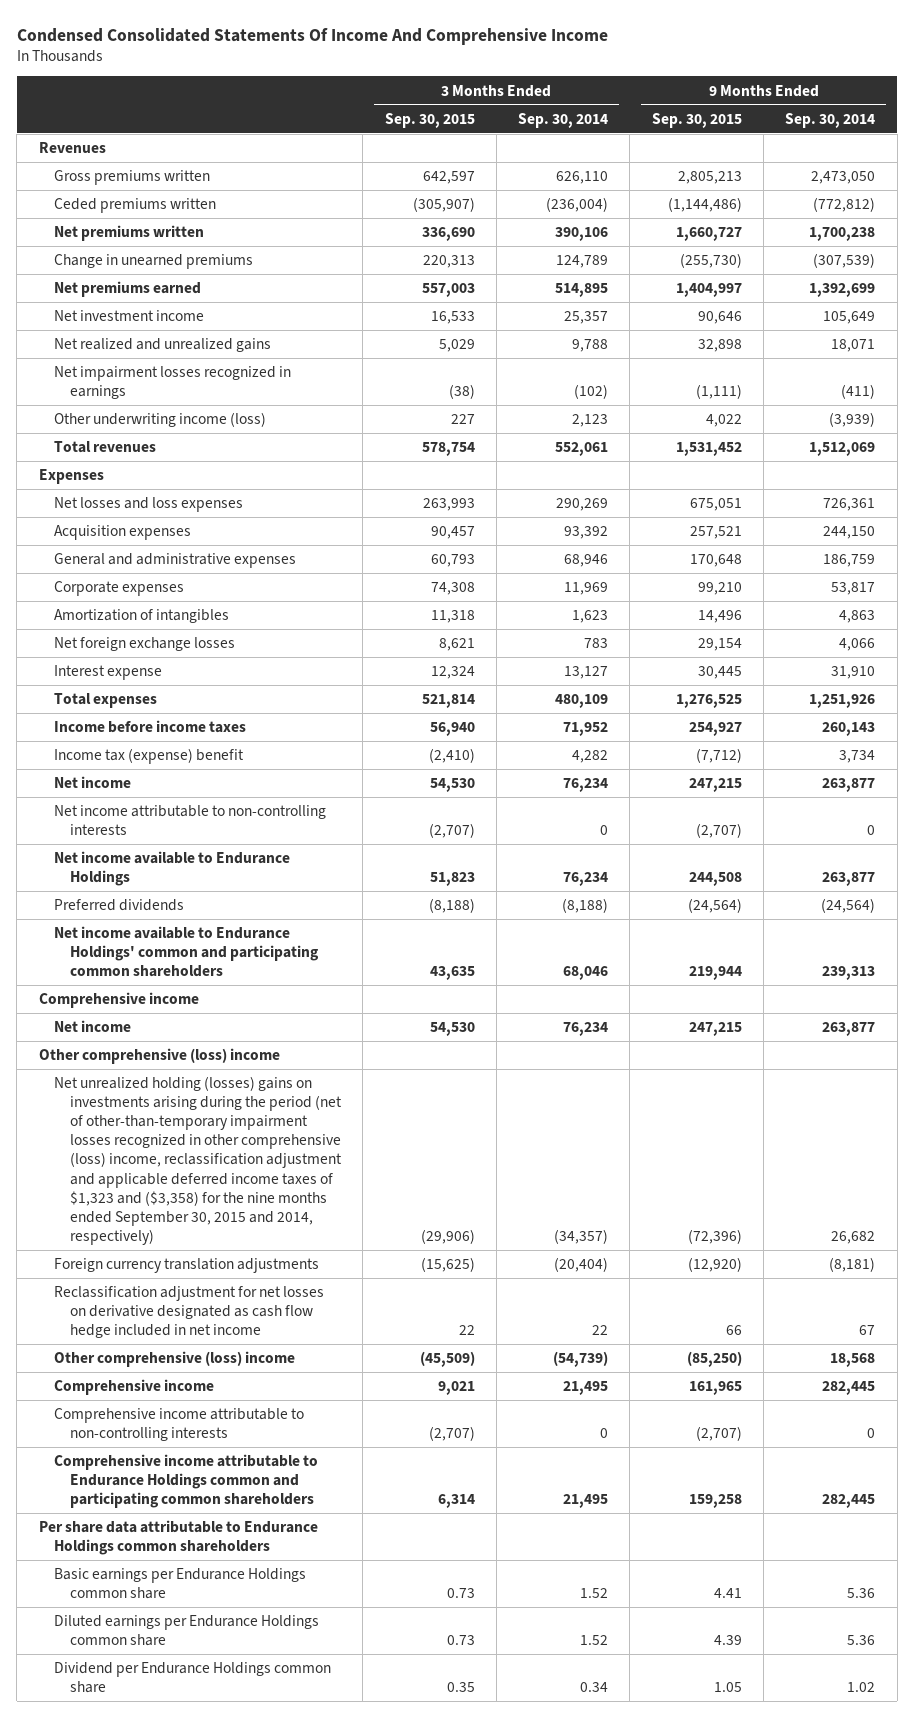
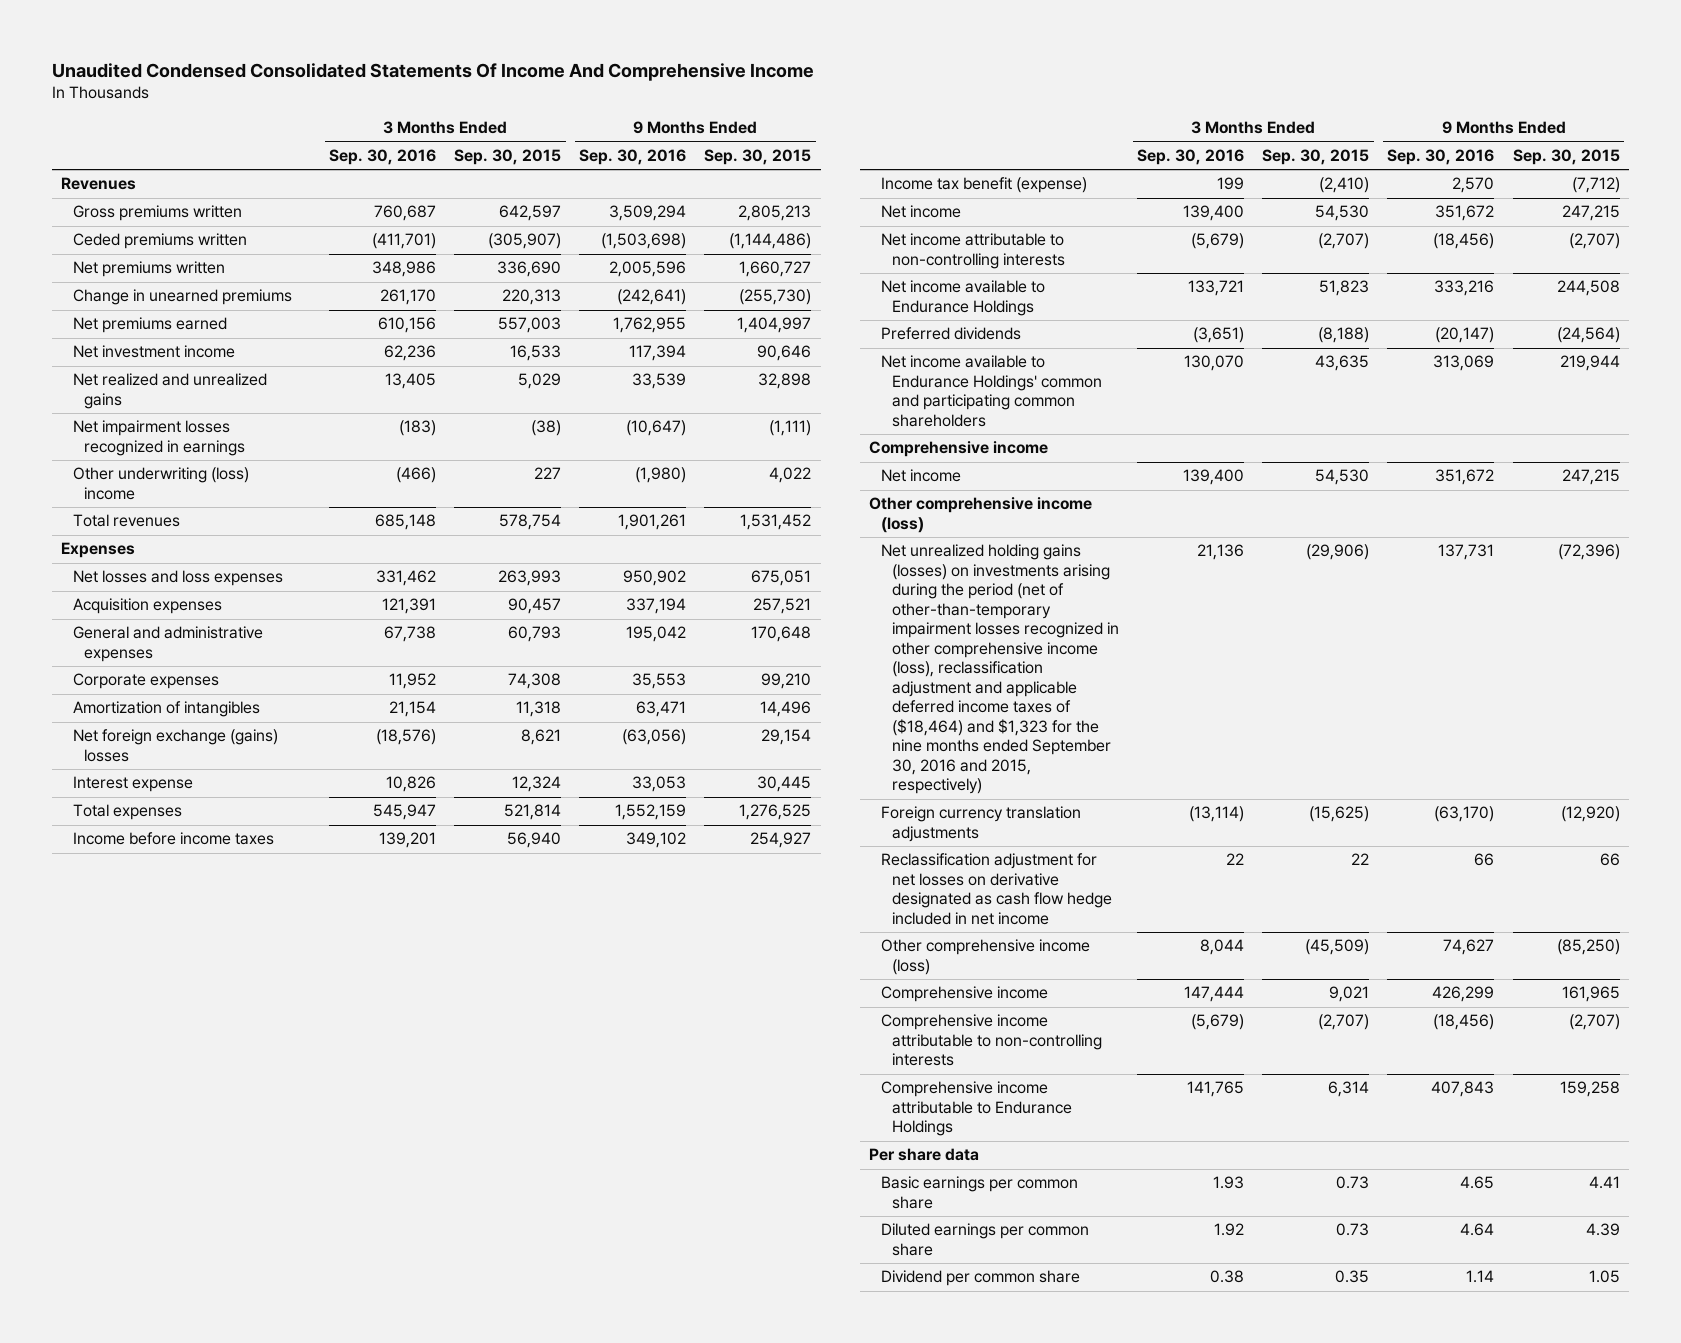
[16,27,608,45] Condensed Consolidated Statements Of Income And Comprehensive Income -> [52,62,815,81] Unaudited Condensed Consolidated Statements Of Income And Comprehensive Income
[518,112,609,128] Sep. 30, 2014 -> none
[785,112,876,128] Sep. 30, 2014 -> none
none -> [329,149,437,166] Sep. 30, 2016
none -> [579,149,687,166] Sep. 30, 2016
[54,412,267,428] Other underwriting income (loss) -> [72,467,249,500] Other underwriting (loss) income
[54,637,236,652] Net foreign exchange losses -> [72,729,278,762] Net foreign exchange (gains) losses
[54,748,245,765] Income tax (expense) benefit -> [880,177,1087,194] Income tax benefit (expense)
[38,1048,280,1065] Other comprehensive (loss) income -> [869,497,1093,533] Other comprehensive income (loss)
[54,1076,342,1245] Net unrealized holding (losses) gains on investments arising during the period (net of other-than-temporary impairment losses recognized in other comprehensive (loss) income, reclassification adjustment and applicable deferred income taxes of $1,323 and ($3,358) for the nine months ended September 30, 2015 and 2014, respectively) -> [880,544,1120,795] Net unrealized holding gains (losses) on investments arising during the period (net of other-than-temporary impairment losses recognized in other comprehensive income (loss), reclassification adjustment and applicable deferred income taxes of ($18,464) and $1,323 for the nine months ended September 30, 2016 and 2015, respectively)
[54,1351,296,1368] Other comprehensive (loss) income -> [880,939,1090,975] Other comprehensive income (loss)
[54,1454,319,1509] Comprehensive income attributable to Endurance Holdings common and participating common shareholders -> [880,1081,1073,1137] Comprehensive income attributable to Endurance Holdings
[38,1520,318,1556] Per share data attributable to Endurance Holdings common shareholders -> [869,1148,980,1162] Per share data
[54,1568,307,1600] Basic earnings per Endurance Holdings common share -> [880,1176,1078,1209] Basic earnings per common share
[54,1615,320,1647] Diluted earnings per Endurance Holdings common share -> [880,1223,1089,1256] Diluted earnings per common share
[54,1662,332,1694] Dividend per Endurance Holdings common share -> [880,1270,1080,1287] Dividend per common share

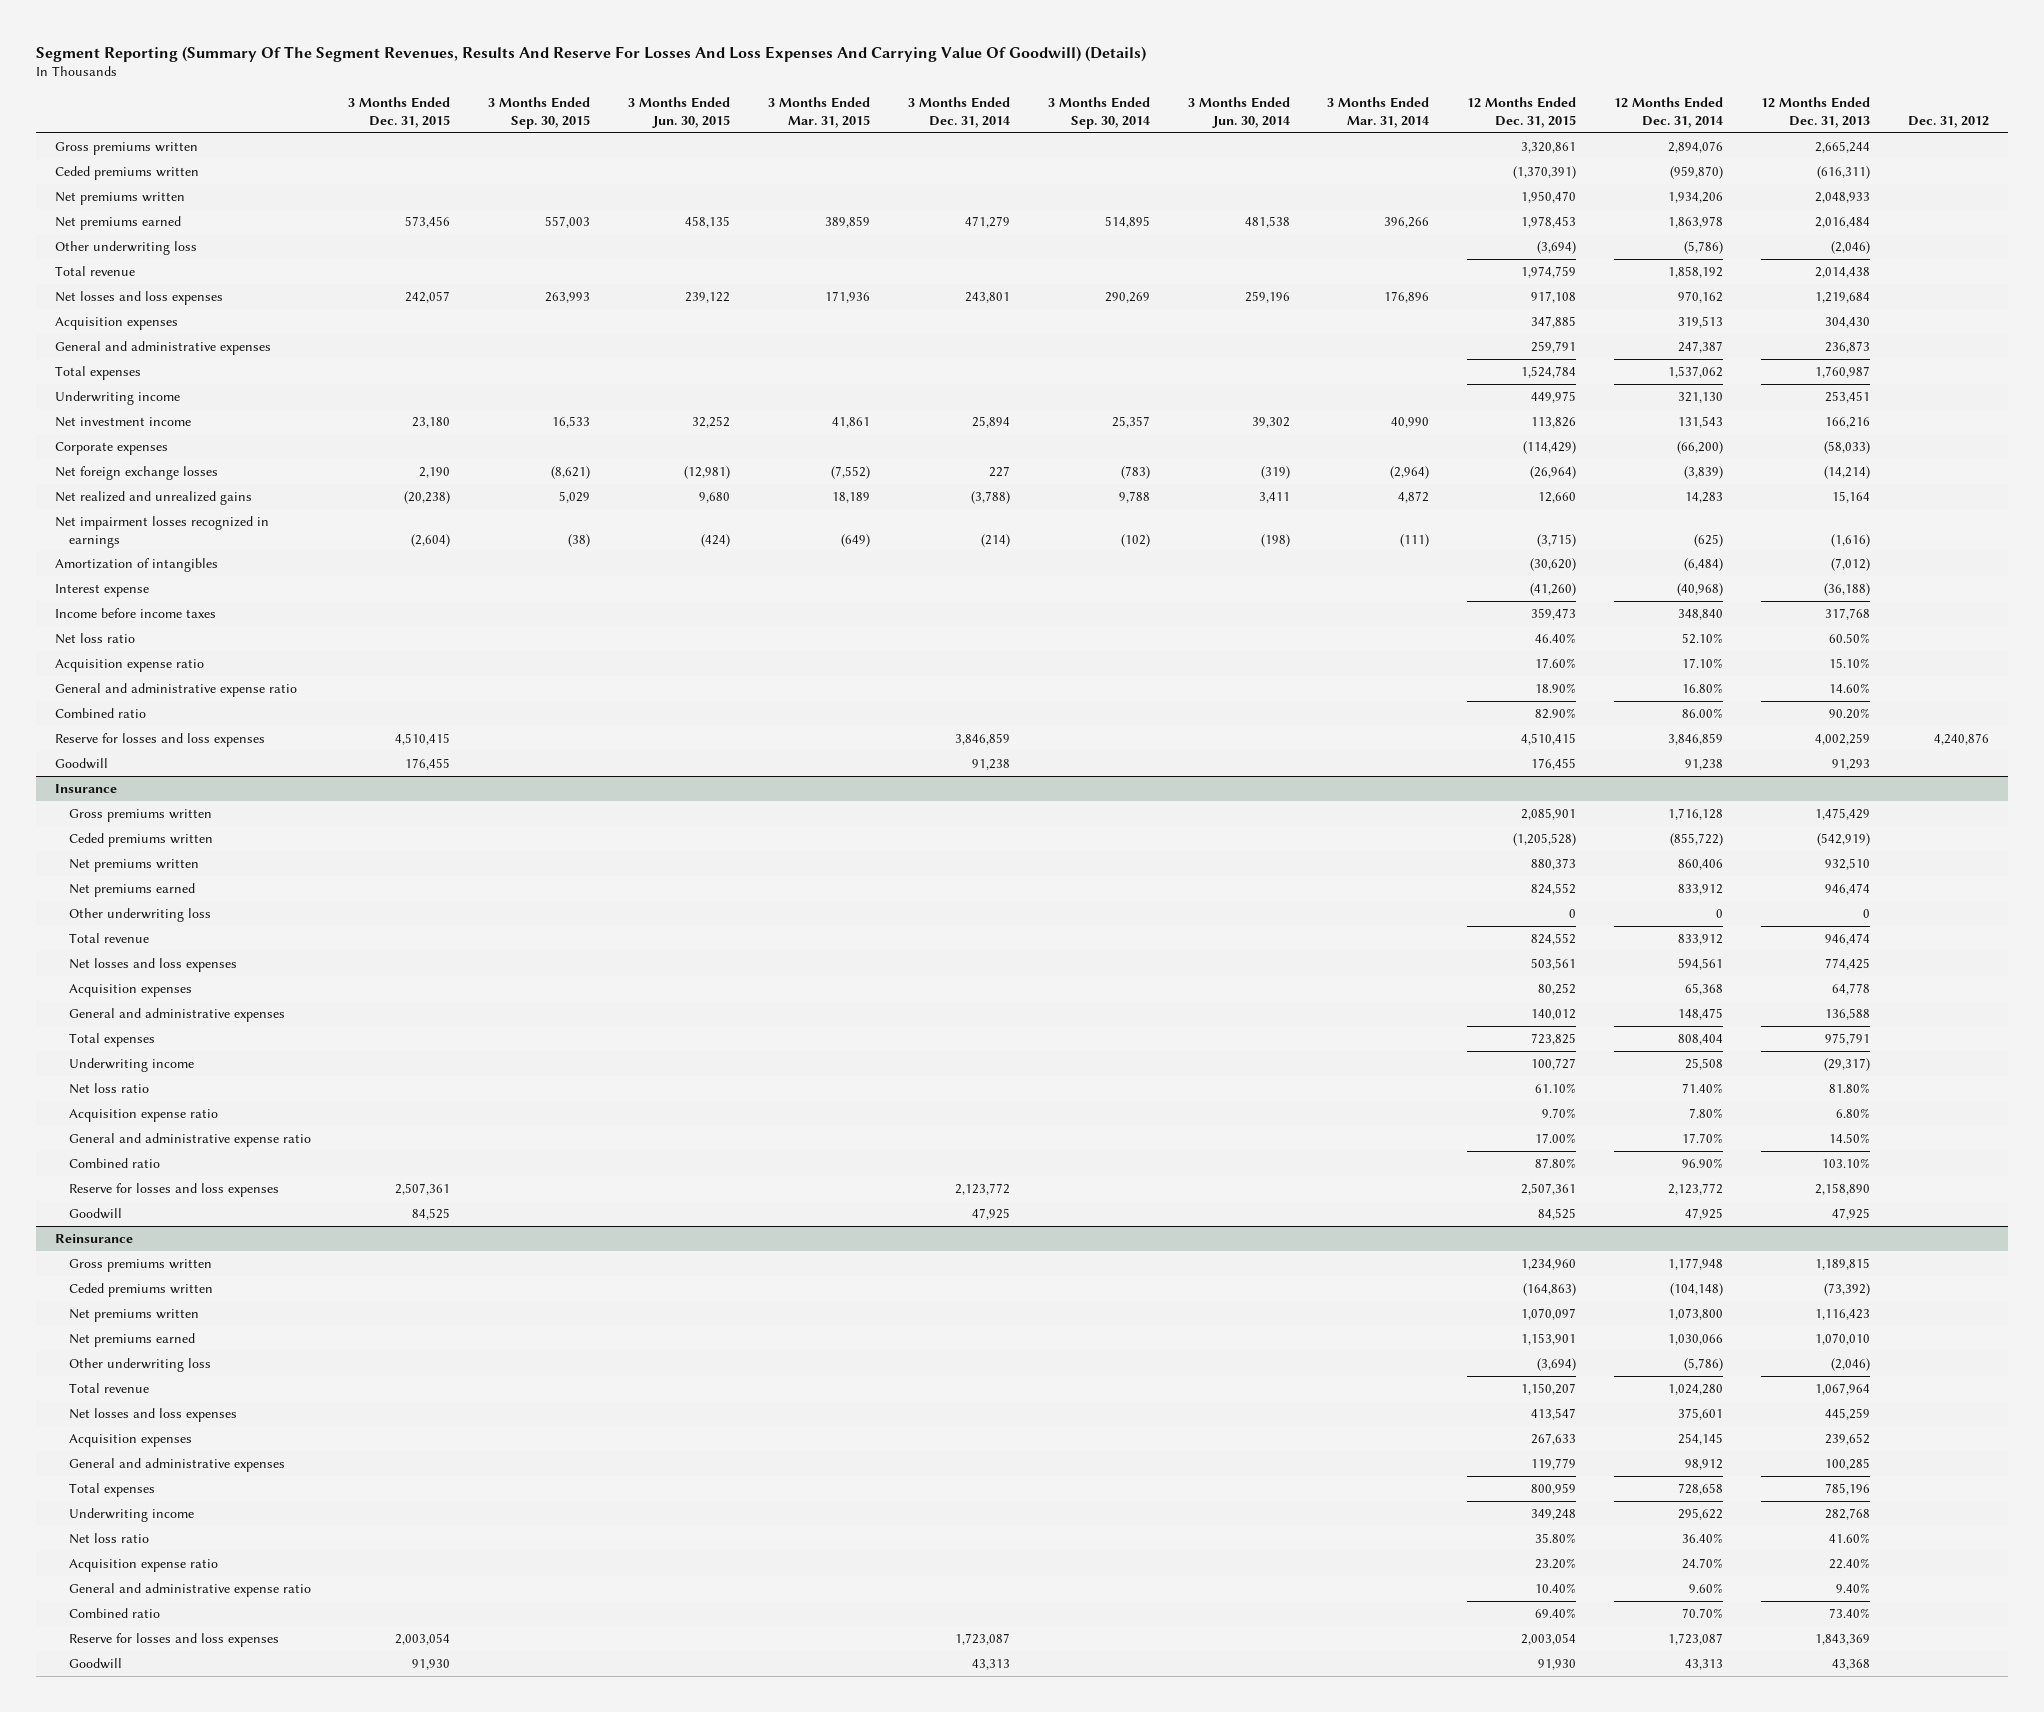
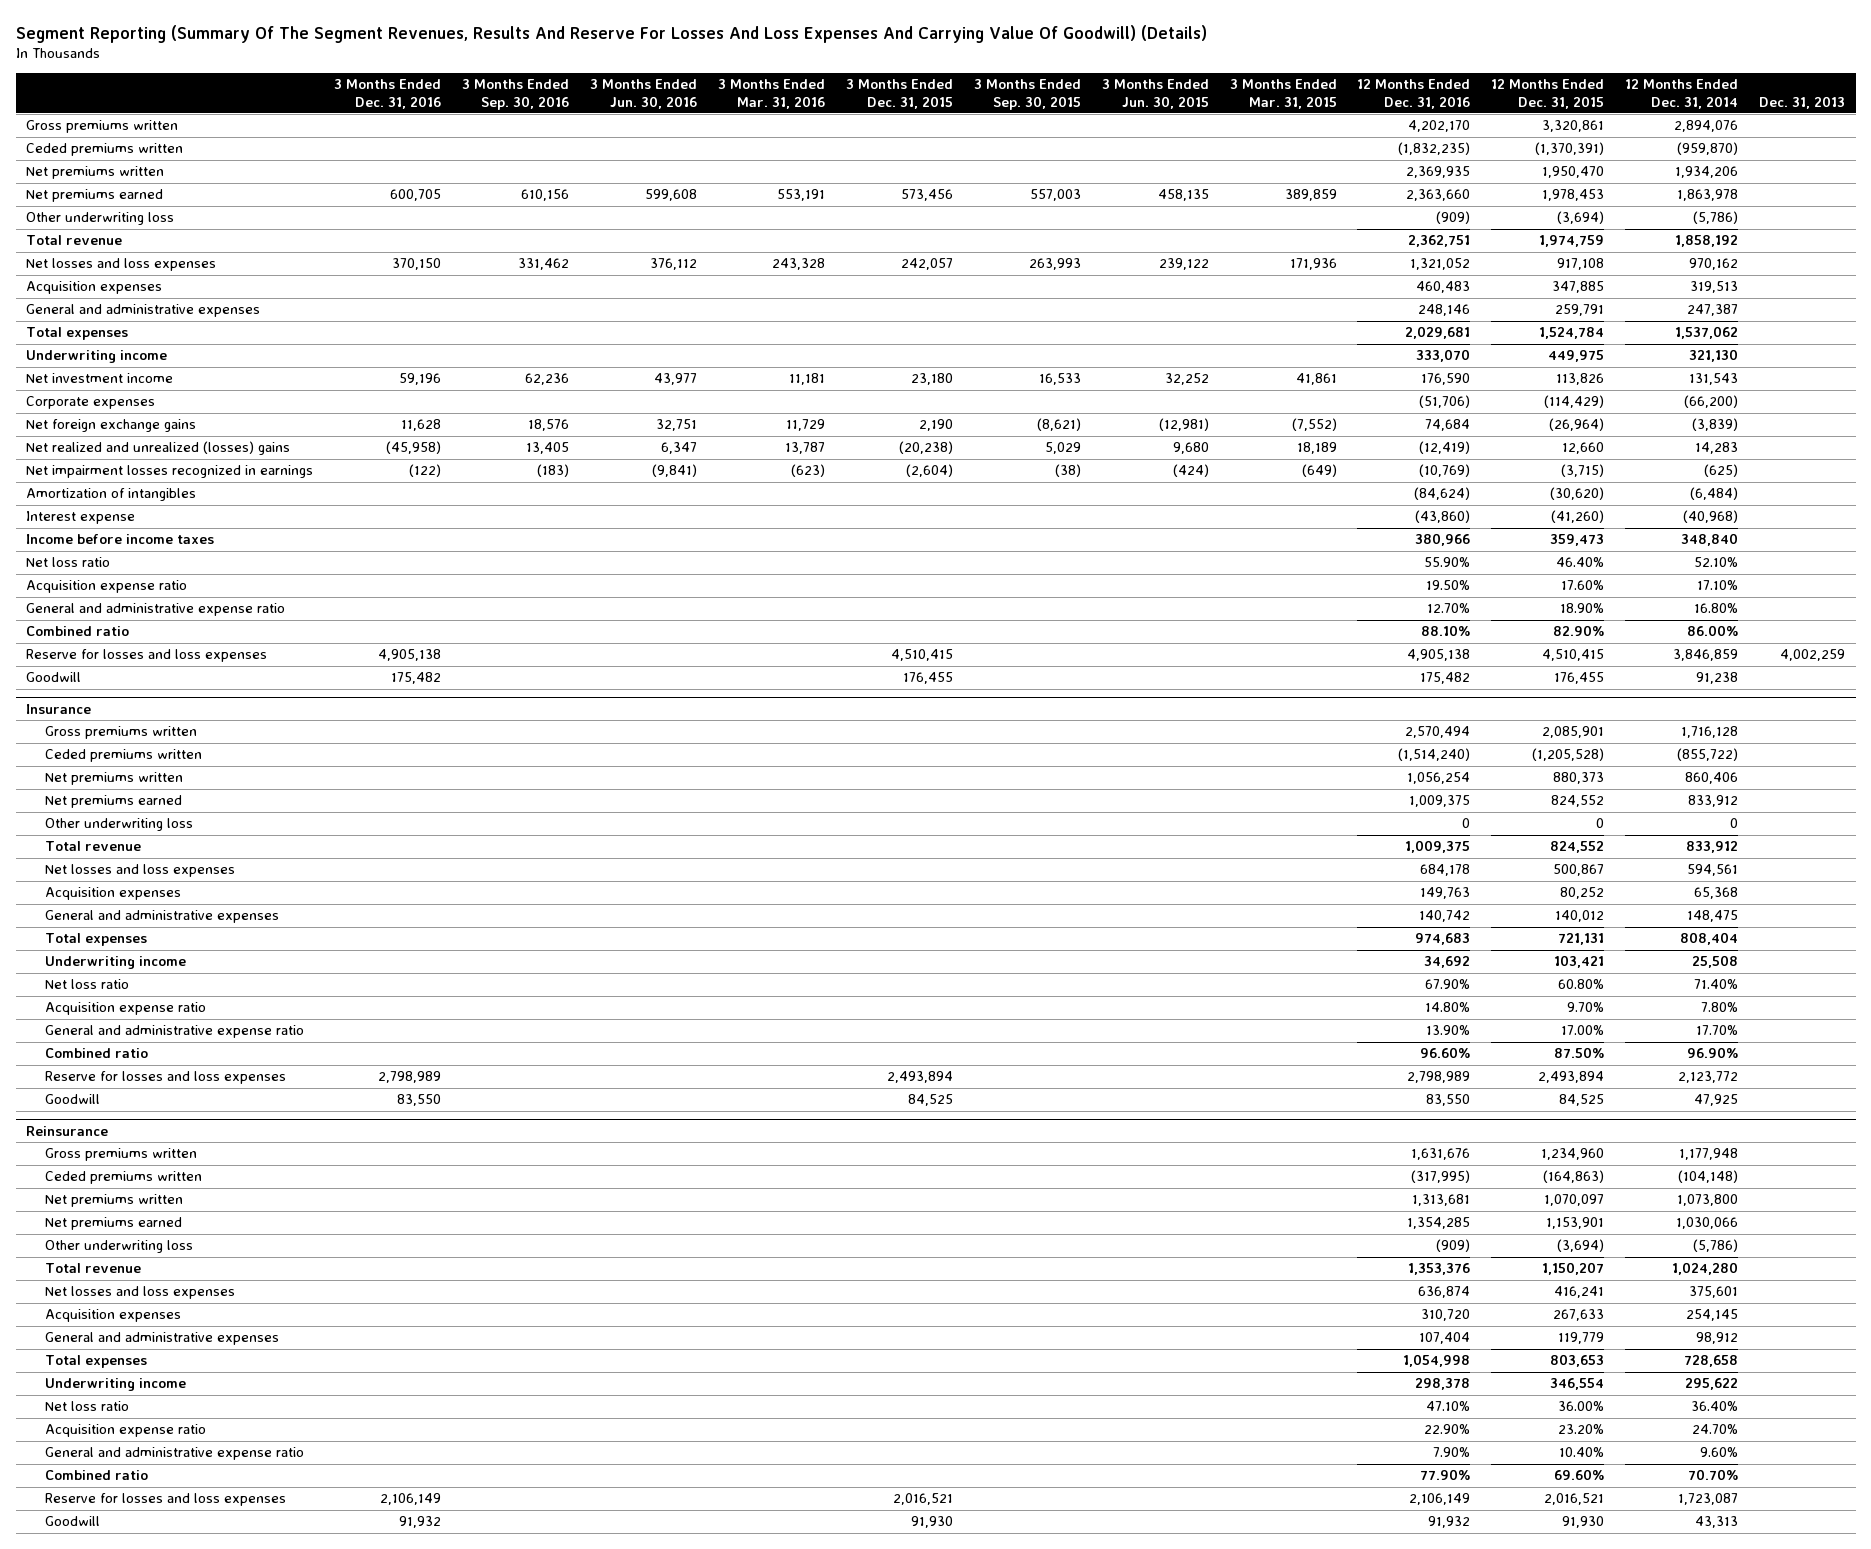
[907,97,1010,128] 3 Months Ended Dec. 31, 2014 -> none
[1047,97,1150,129] 3 Months Ended Sep. 30, 2014 -> none
[1187,97,1290,128] 3 Months Ended Jun. 30, 2014 -> none
[1327,97,1430,128] 3 Months Ended Mar. 31, 2014 -> none
[1761,97,1871,128] 12 Months Ended Dec. 31, 2013 -> none
[1907,115,1989,128] Dec. 31, 2012 -> none
none -> [334,79,442,109] 3 Months Ended Dec. 31, 2016
none -> [462,79,570,110] 3 Months Ended Sep. 30, 2016
none -> [589,79,697,109] 3 Months Ended Jun. 30, 2016
none -> [717,79,825,109] 3 Months Ended Mar. 31, 2016
none -> [1357,79,1471,109] 12 Months Ended Dec. 31, 2016
none -> [1759,95,1846,109] Dec. 31, 2013
[55,465,219,480] Net foreign exchange losses -> [26,419,197,433] Net foreign exchange gains
[55,490,253,505] Net realized and unrealized gains -> [26,441,291,456] Net realized and unrealized (losses) gains
[1531,957,1577,970] 503,561 -> [1553,864,1605,877] 500,867
[1531,1032,1577,1045] 723,825 -> [1558,933,1605,946] 721,131
[1531,1057,1577,1070] 100,727 -> [1554,955,1605,969] 103,421
[1535,1082,1577,1093] 61.10% -> [1558,979,1605,990] 60.80%
[1535,1157,1577,1168] 87.80% -> [1554,1047,1605,1059] 87.50%
[395,1182,451,1195] 2,507,361 -> [886,1071,953,1084] 2,493,894
[1521,1182,1577,1195] 2,507,361 -> [1538,1071,1605,1084] 2,493,894
[1531,1407,1577,1420] 413,547 -> [1554,1286,1605,1299] 416,241
[1531,1482,1577,1495] 800,959 -> [1550,1354,1605,1368] 803,653
[1531,1508,1577,1520] 349,248 -> [1550,1378,1605,1391] 346,554
[1535,1532,1577,1543] 35.80% -> [1558,1401,1605,1412] 36.00%
[1535,1607,1577,1618] 69.40% -> [1554,1469,1605,1481] 69.60%
[395,1632,451,1645] 2,003,054 -> [892,1493,953,1506] 2,016,521
[1521,1632,1577,1645] 2,003,054 -> [1544,1493,1605,1506] 2,016,521

